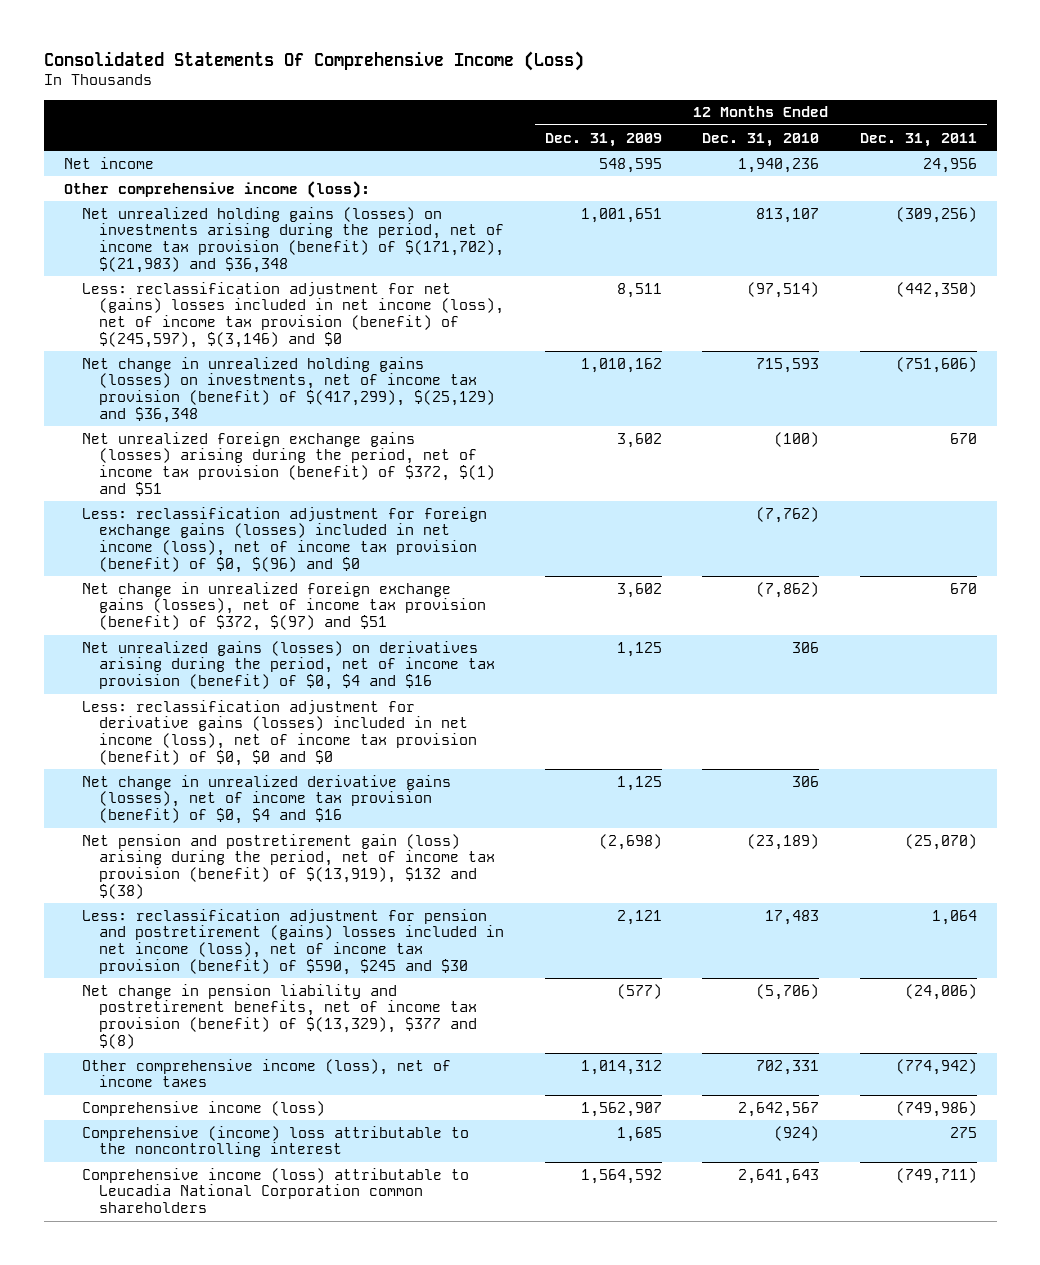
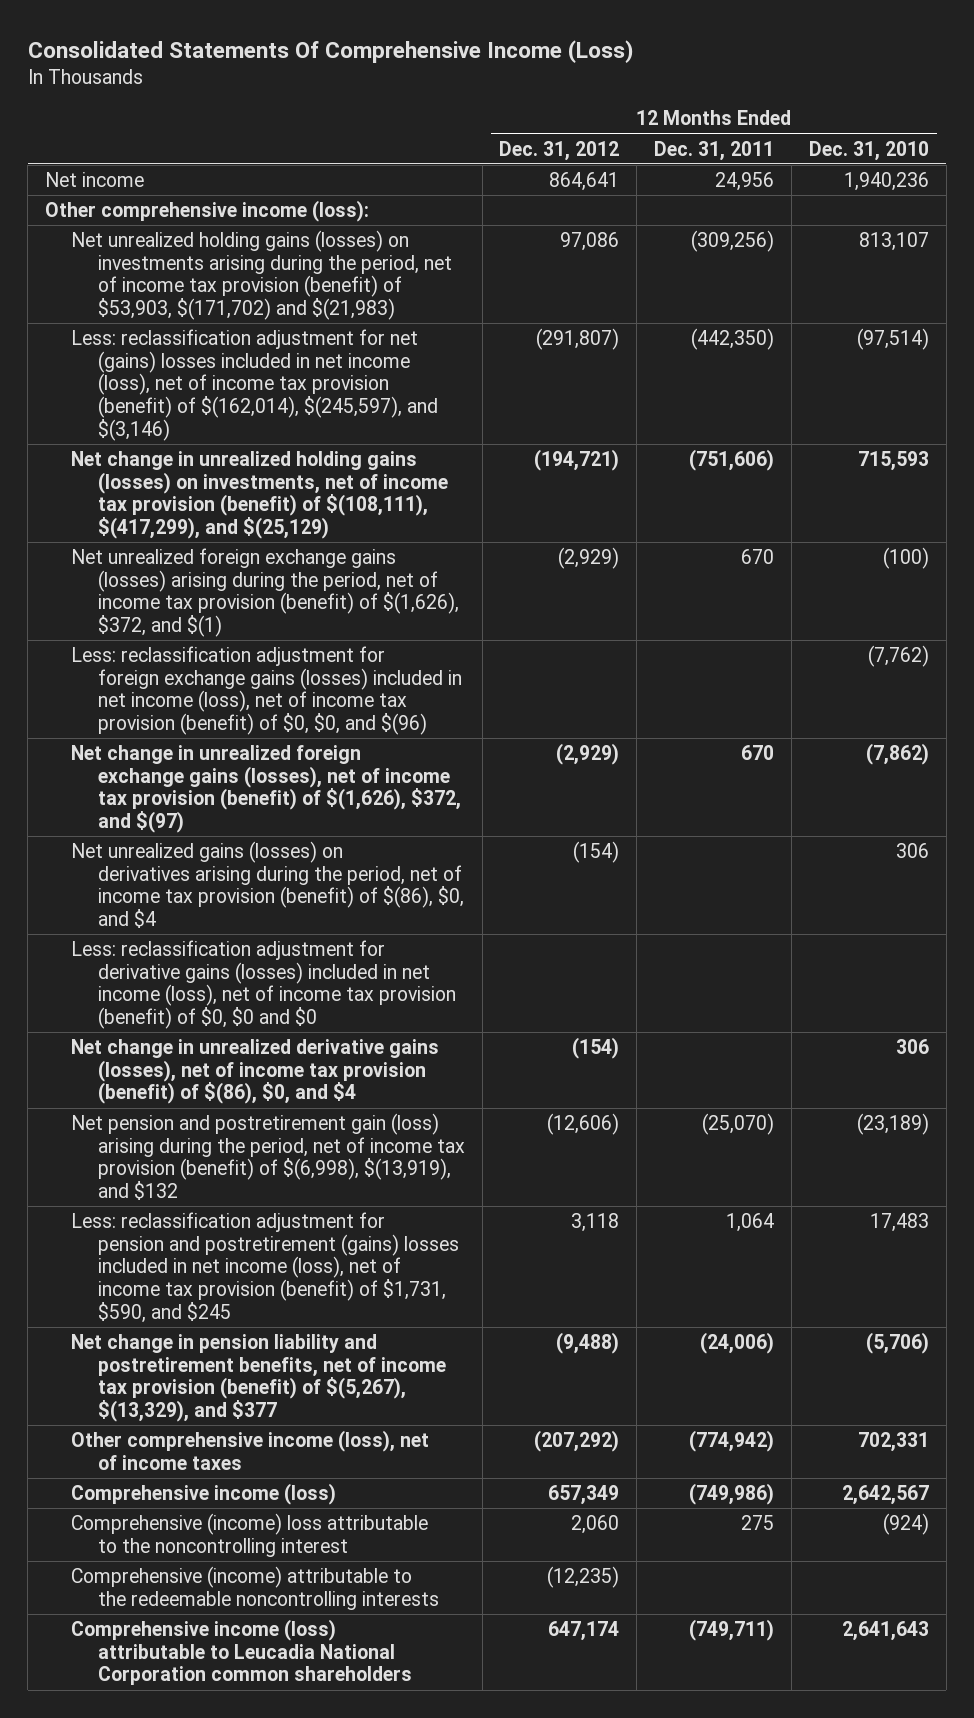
[544,132,662,147] Dec. 31, 2009 -> none
none -> [499,140,620,161] Dec. 31, 2012
[81,206,505,273] Net unrealized holding gains (losses) on investments arising during the period, net of income tax provision (benefit) of $(171,702), $(21,983) and $36,348 -> [71,230,452,320] Net unrealized holding gains (losses) on investments arising during the period, net of income tax provision (benefit) of $53,903, $(171,702) and $(21,983)
[81,281,505,348] Less: reclassification adjustment for net (gains) losses included in net income (loss), net of income tax provision (benefit) of $(245,597), $(3,146) and $0 -> [71,329,438,441] Less: reclassification adjustment for net (gains) losses included in net income (loss), net of income tax provision (benefit) of $(162,014), $(245,597), and $(3,146)
[81,356,496,423] Net change in unrealized holding gains (losses) on investments, net of income tax provision (benefit) of $(417,299), $(25,129) and $36,348 -> [71,451,448,539] Net change in unrealized holding gains (losses) on investments, net of income tax provision (benefit) of $(108,111), $(417,299), and $(25,129)
[81,431,496,496] Net unrealized foreign exchange gains (losses) arising during the period, net of income tax provision (benefit) of $372, $(1) and $51 -> [71,548,459,637] Net unrealized foreign exchange gains (losses) arising during the period, net of income tax provision (benefit) of $(1,626), $372, and $(1)
[81,506,487,573] Less: reclassification adjustment for foreign exchange gains (losses) included in net income (loss), net of income tax provision (benefit) of $0, $(96) and $0 -> [71,646,462,735] Less: reclassification adjustment for foreign exchange gains (losses) included in net income (loss), net of income tax provision (benefit) of $0, $0, and $(96)
[81,581,487,631] Net change in unrealized foreign exchange gains (losses), net of income tax provision (benefit) of $372, $(97) and $51 -> [71,745,461,833] Net change in unrealized foreign exchange gains (losses), net of income tax provision (benefit) of $(1,626), $372, and $(97)
[81,640,496,690] Net unrealized gains (losses) on derivatives arising during the period, net of income tax provision (benefit) of $0, $4 and $16 -> [71,841,464,928] Net unrealized gains (losses) on derivatives arising during the period, net of income tax provision (benefit) of $(86), $0, and $4
[81,774,451,824] Net change in unrealized derivative gains (losses), net of income tax provision (benefit) of $0, $4 and $16 -> [71,1039,440,1105] Net change in unrealized derivative gains (losses), net of income tax provision (benefit) of $(86), $0, and $4
[81,833,496,899] Net pension and postretirement gain (loss) arising during the period, net of income tax provision (benefit) of $(13,919), $132 and $(38) -> [71,1113,465,1200] Net pension and postretirement gain (loss) arising during the period, net of income tax provision (benefit) of $(6,998), $(13,919), and $132
[81,908,505,975] Less: reclassification adjustment for pension and postretirement (gains) losses included in net income (loss), net of income tax provision (benefit) of $590, $245 and $30 -> [71,1212,459,1323] Less: reclassification adjustment for pension and postretirement (gains) losses included in net income (loss), net of income tax provision (benefit) of $1,731, $590, and $245
[81,983,478,1049] Net change in pension liability and postretirement benefits, net of income tax provision (benefit) of $(13,329), $377 and $(8) -> [71,1334,446,1422] Net change in pension liability and postretirement benefits, net of income tax provision (benefit) of $(5,267), $(13,329), and $377
none -> [71,1566,439,1610] Comprehensive (income) attributable to the redeemable noncontrolling interests

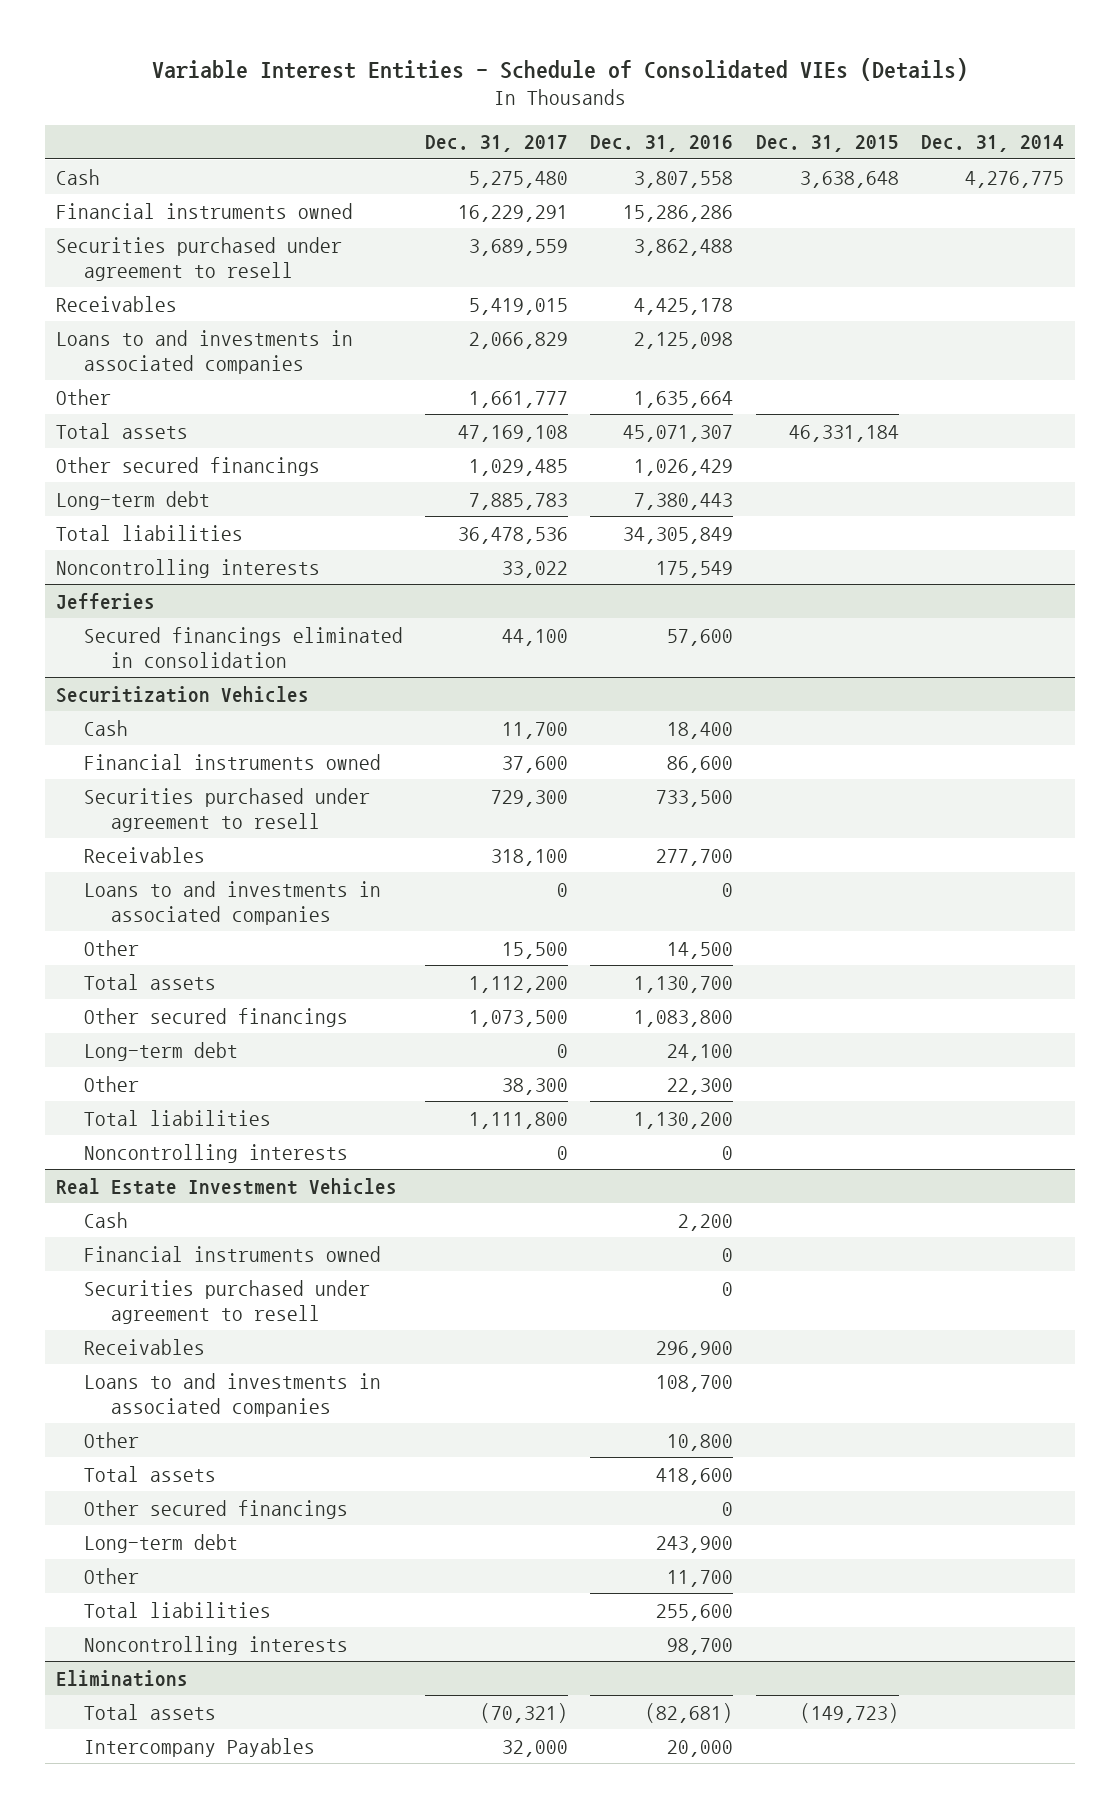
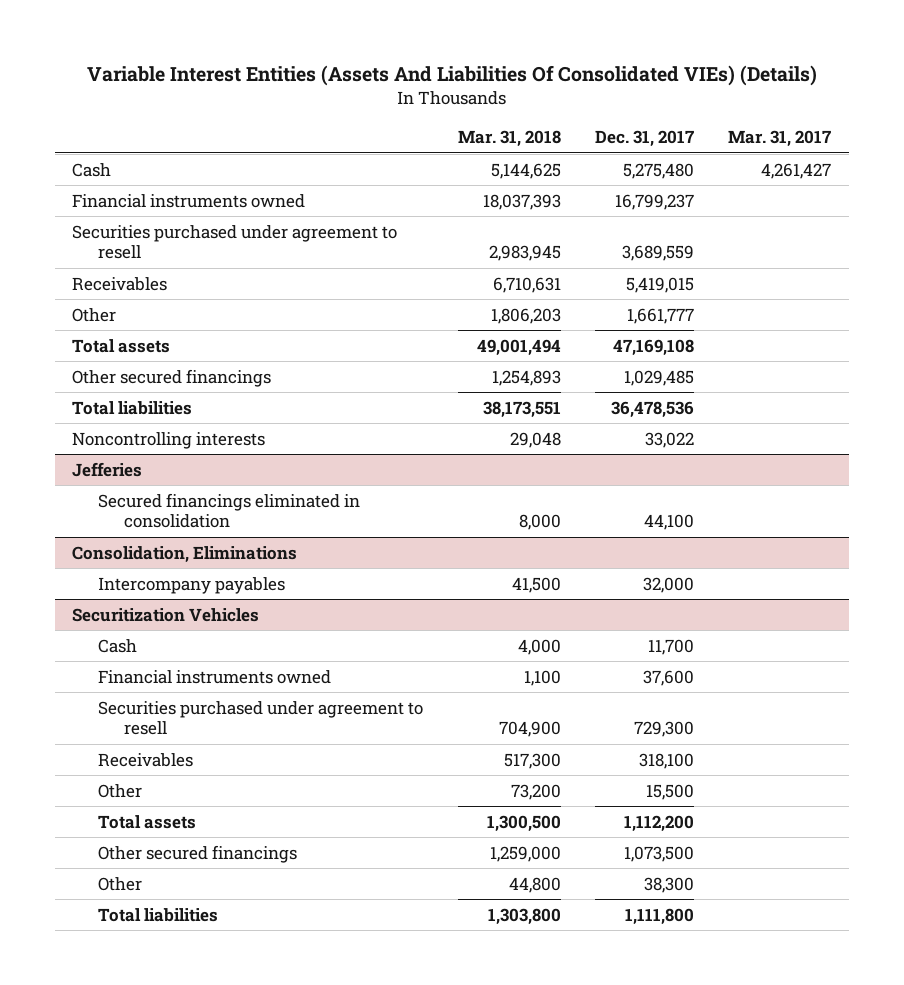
[151,57,968,81] Variable Interest Entities - Schedule of Consolidated VIEs (Details) -> [86,65,817,87] Variable Interest Entities (Assets And Liabilities Of Consolidated VIEs) (Details)
[590,135,734,153] Dec. 31, 2016 -> none
[755,135,899,153] Dec. 31, 2015 -> none
[921,135,1065,153] Dec. 31, 2014 -> none
none -> [457,130,561,148] Mar. 31, 2018
none -> [728,130,832,148] Mar. 31, 2017
[457,204,568,222] 16,229,291 -> [615,193,695,210] 16,799,237
[55,329,353,374] Loans to and investments in associated companies -> none
[55,490,210,510] Long-term debt -> none
none -> [72,545,298,563] Consolidation, Eliminations
none -> [98,576,286,594] Intercompany payables
[83,880,381,925] Loans to and investments in associated companies -> none
[83,1041,238,1061] Long-term debt -> none
[83,1143,348,1163] Noncontrolling interests -> none
[55,1177,397,1195] Real Estate Investment Vehicles -> none
[83,1211,128,1228] Cash -> none
[83,1245,381,1262] Financial instruments owned -> none
[83,1279,370,1324] Securities purchased under agreement to resell -> none
[83,1338,205,1355] Receivables -> none
[83,1372,381,1417] Loans to and investments in associated companies -> none
[83,1431,139,1448] Other -> none
[83,1465,216,1482] Total assets -> none
[83,1499,348,1519] Other secured financings -> none
[83,1533,238,1553] Long-term debt -> none
[83,1567,139,1584] Other -> none
[83,1601,271,1618] Total liabilities -> none
[83,1635,348,1655] Noncontrolling interests -> none
[55,1669,188,1687] Eliminations -> none
[83,1703,216,1720] Total assets -> none
[83,1737,315,1757] Intercompany Payables -> none

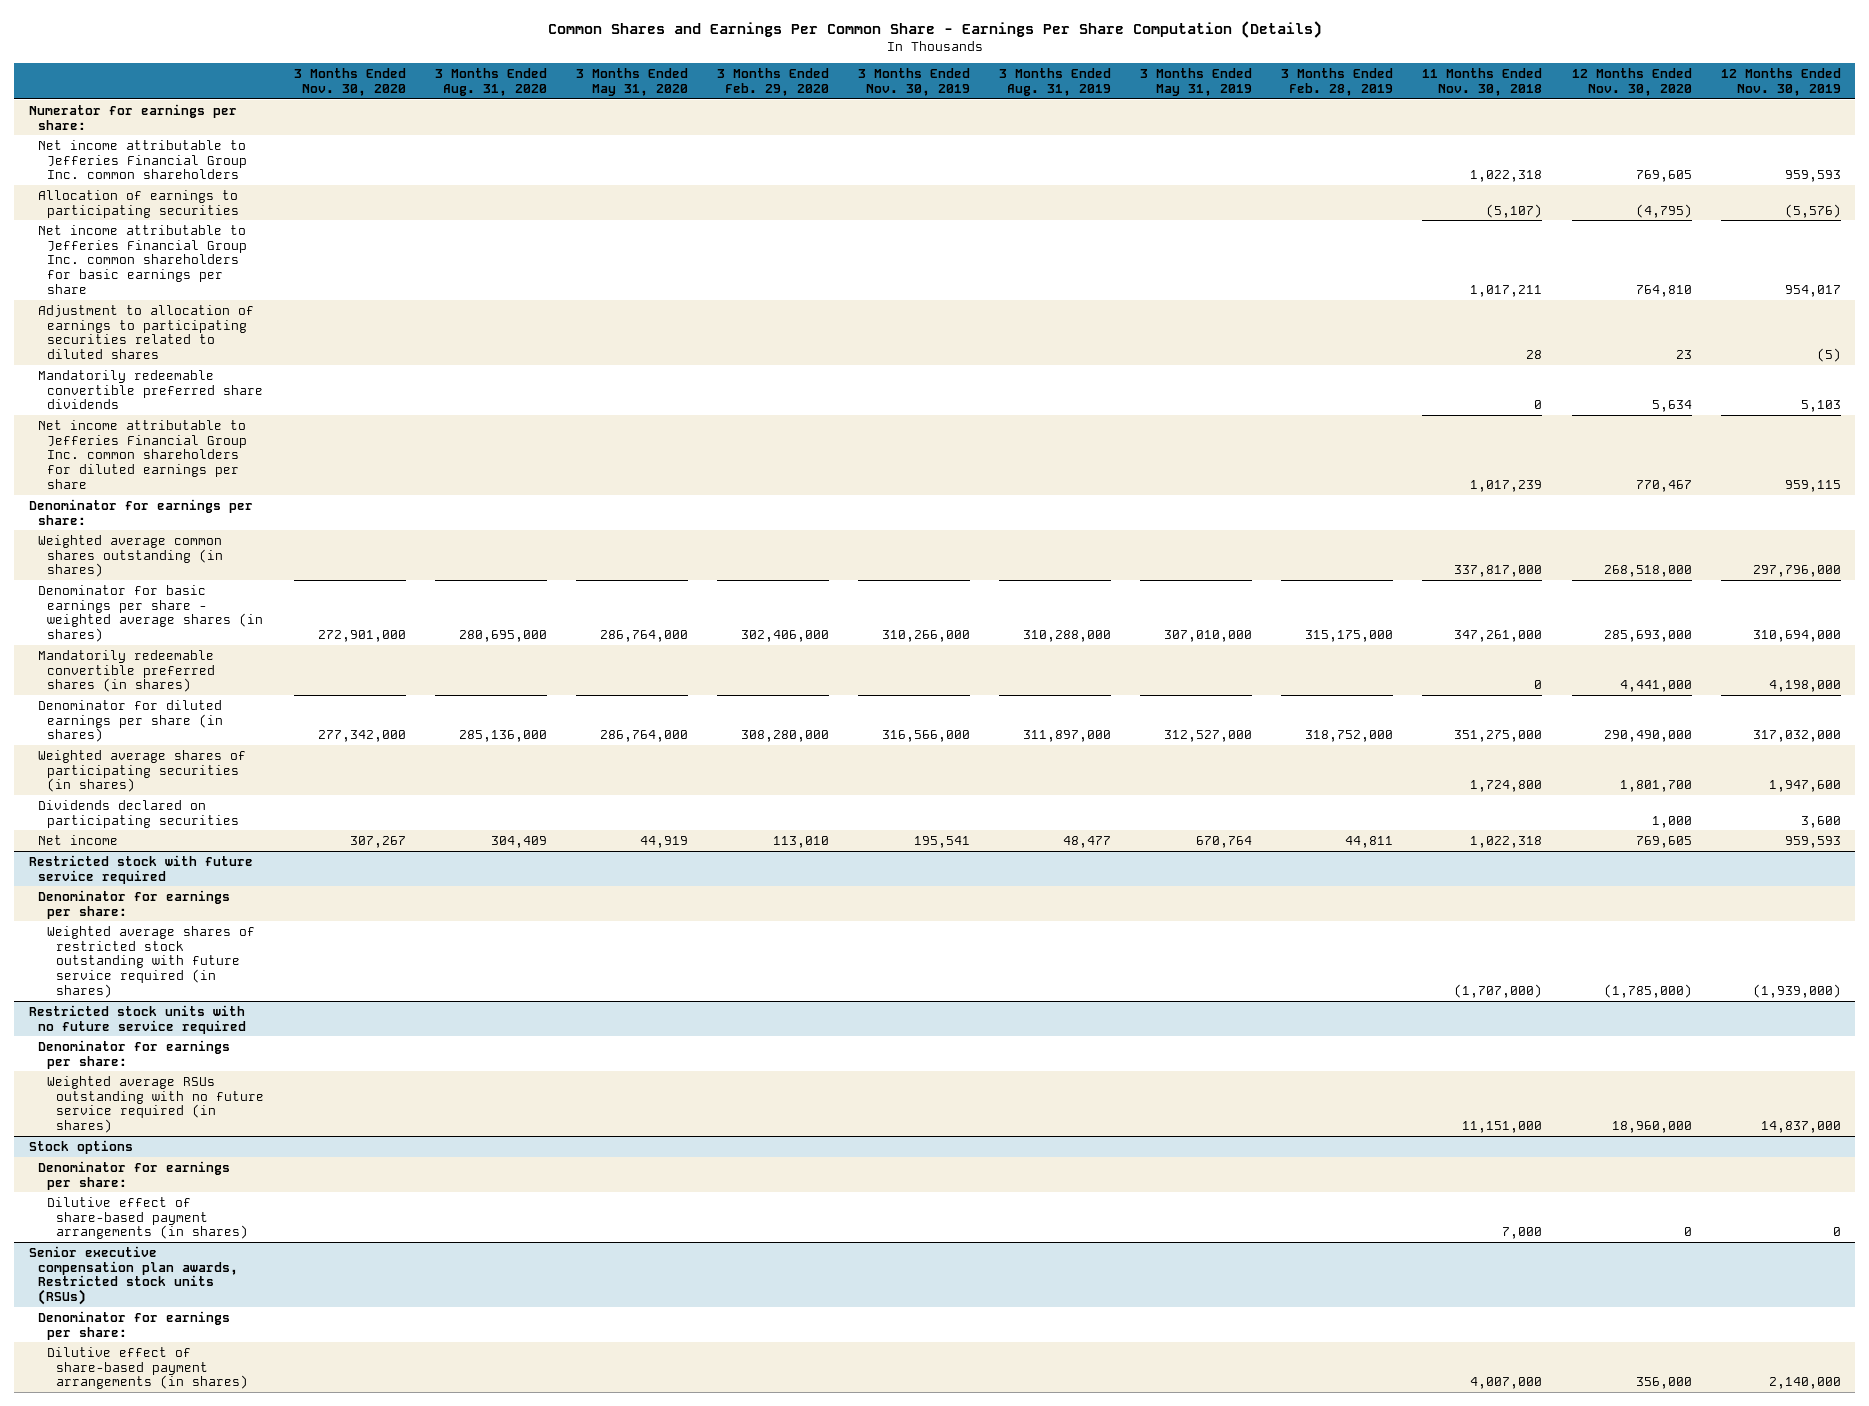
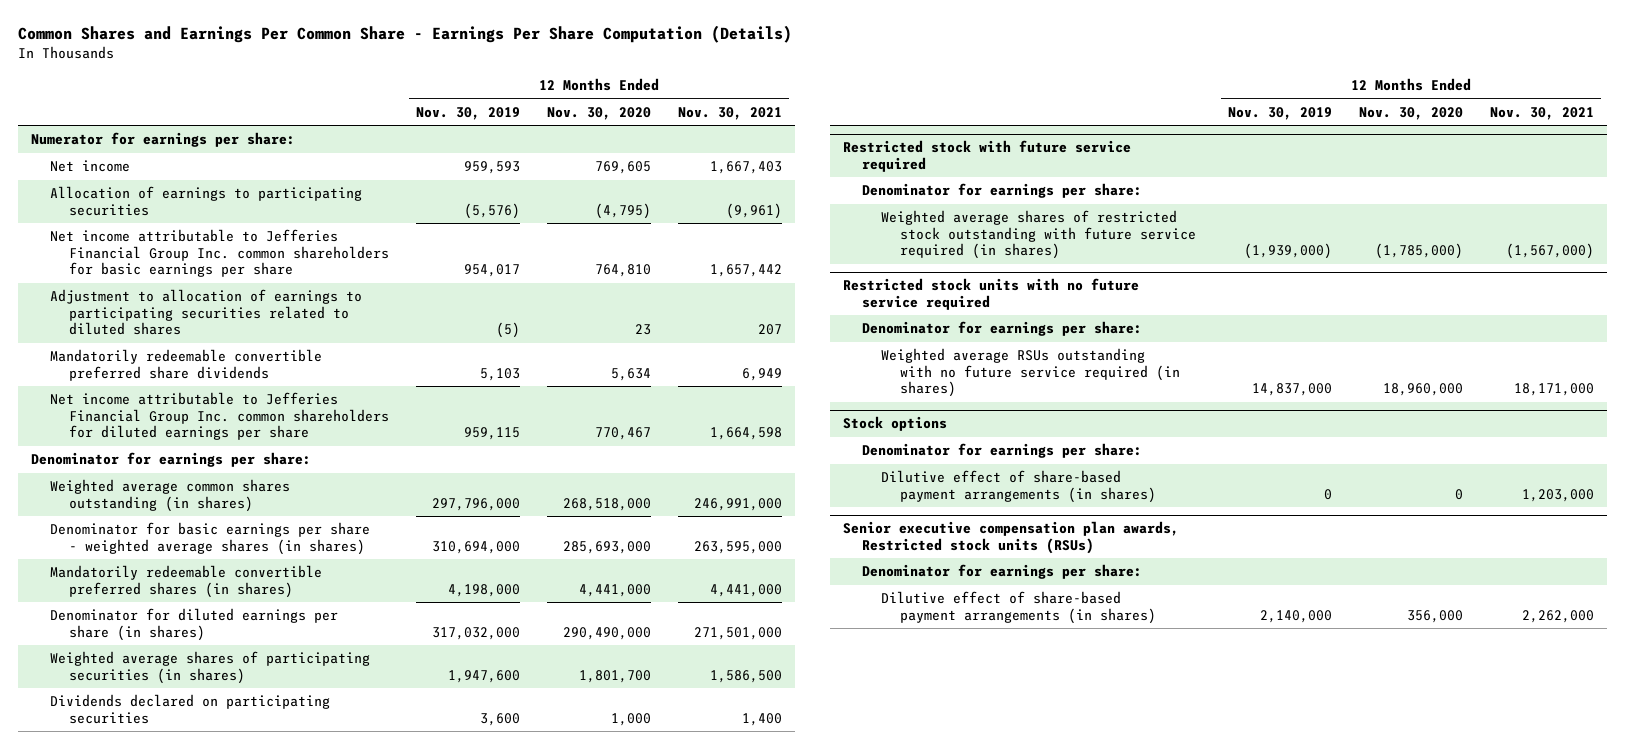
[293,68,406,96] 3 Months Ended Nov. 30, 2020 -> none
[434,68,547,96] 3 Months Ended Aug. 31, 2020 -> none
[575,68,688,96] 3 Months Ended May 31, 2020 -> none
[716,68,829,96] 3 Months Ended Feb. 29, 2020 -> none
[858,68,971,96] 3 Months Ended Nov. 30, 2019 -> none
[999,68,1112,96] 3 Months Ended Aug. 31, 2019 -> none
[1140,68,1253,96] 3 Months Ended May 31, 2019 -> none
[1281,68,1394,96] 3 Months Ended Feb. 28, 2019 -> none
[1422,68,1543,96] 11 Months Ended Nov. 30, 2018 -> none
none -> [677,106,782,120] Nov. 30, 2021
[37,139,248,180] Net income attributable to Jefferies Financial Group Inc. common shareholders -> none
[37,834,118,845] Net income -> [50,160,131,173] Net income

